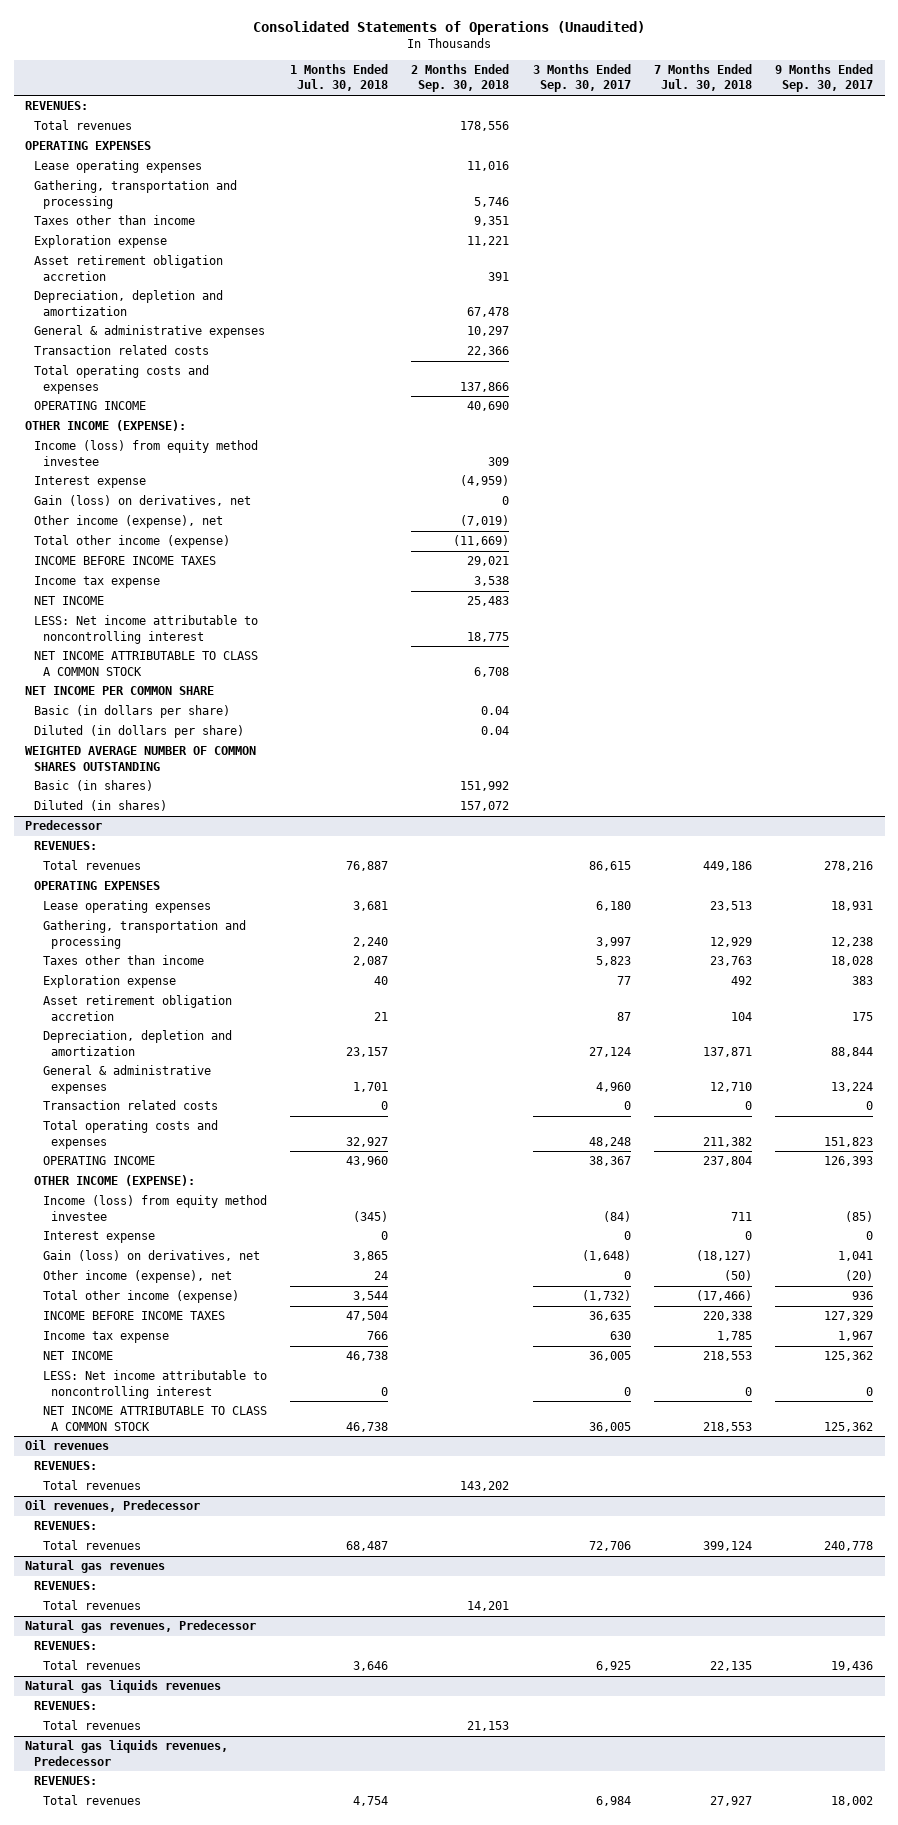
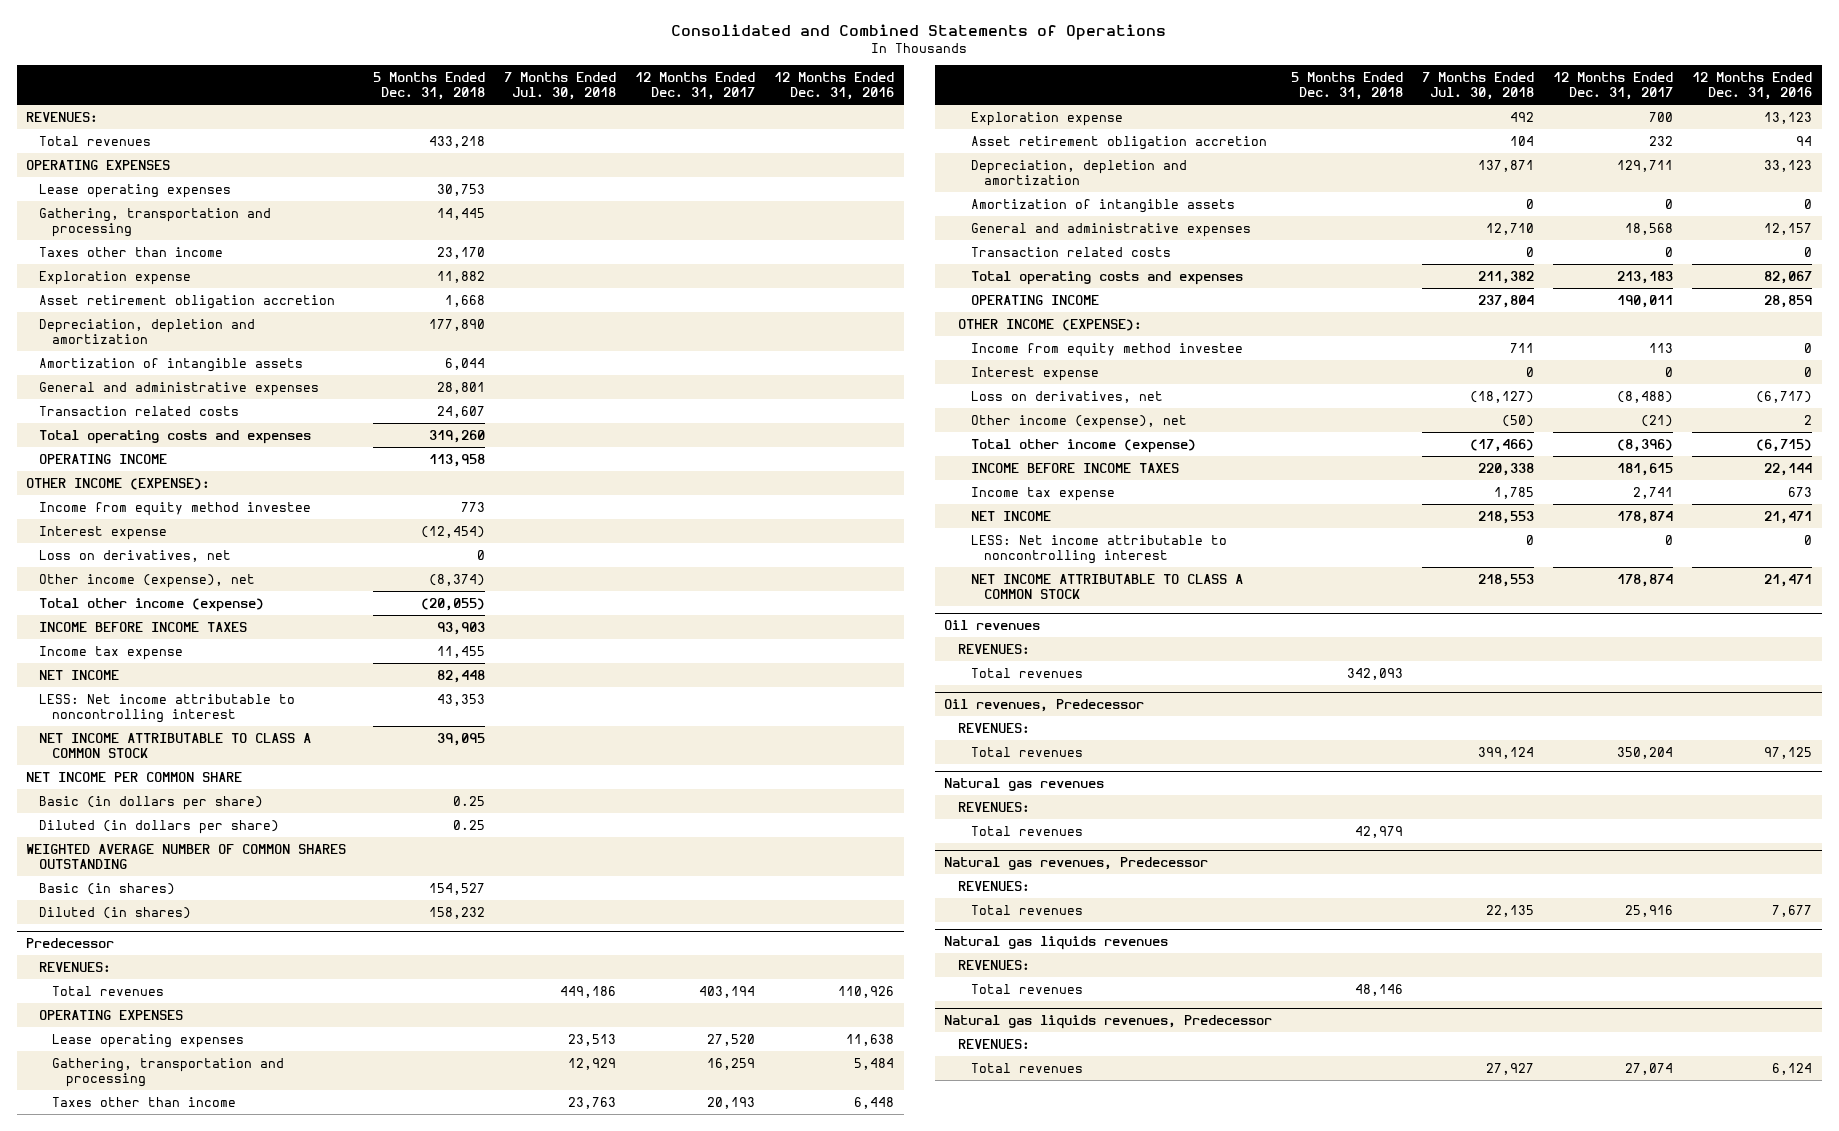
[253,20,646,35] Consolidated Statements of Operations (Unaudited) -> [671,24,1167,41] Consolidated and Combined Statements of Operations
[289,64,388,92] 1 Months Ended Jul. 30, 2018 -> none
[411,64,510,93] 2 Months Ended Sep. 30, 2018 -> none
[532,64,631,93] 3 Months Ended Sep. 30, 2017 -> none
[775,64,874,93] 9 Months Ended Sep. 30, 2017 -> none
none -> [373,72,486,100] 5 Months Ended Dec. 31, 2018
none -> [635,72,756,100] 12 Months Ended Dec. 31, 2017
none -> [774,72,895,100] 12 Months Ended Dec. 31, 2016
none -> [39,357,304,372] Amortization of intangible assets
[33,325,265,339] General & administrative expenses -> [39,381,320,396] General and administrative expenses
[33,440,258,466] Income (loss) from equity method investee -> [39,501,312,516] Income from equity method investee
[33,495,251,507] Gain (loss) on derivatives, net -> [39,549,232,562] Loss on derivatives, net
none -> [970,198,1235,213] Amortization of intangible assets
[42,1065,211,1094] General & administrative expenses -> [970,222,1251,237] General and administrative expenses
[42,1195,267,1221] Income (loss) from equity method investee -> [970,342,1243,357] Income from equity method investee
[42,1250,260,1262] Gain (loss) on derivatives, net -> [970,390,1163,403] Loss on derivatives, net

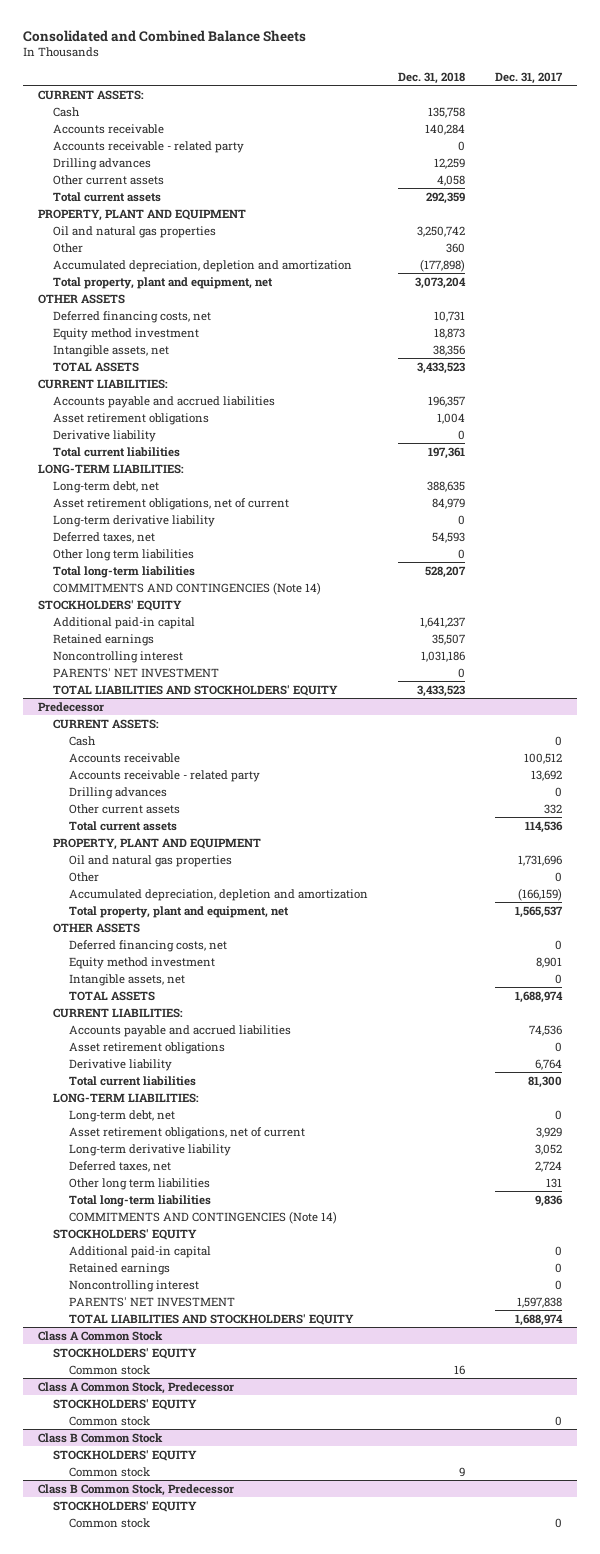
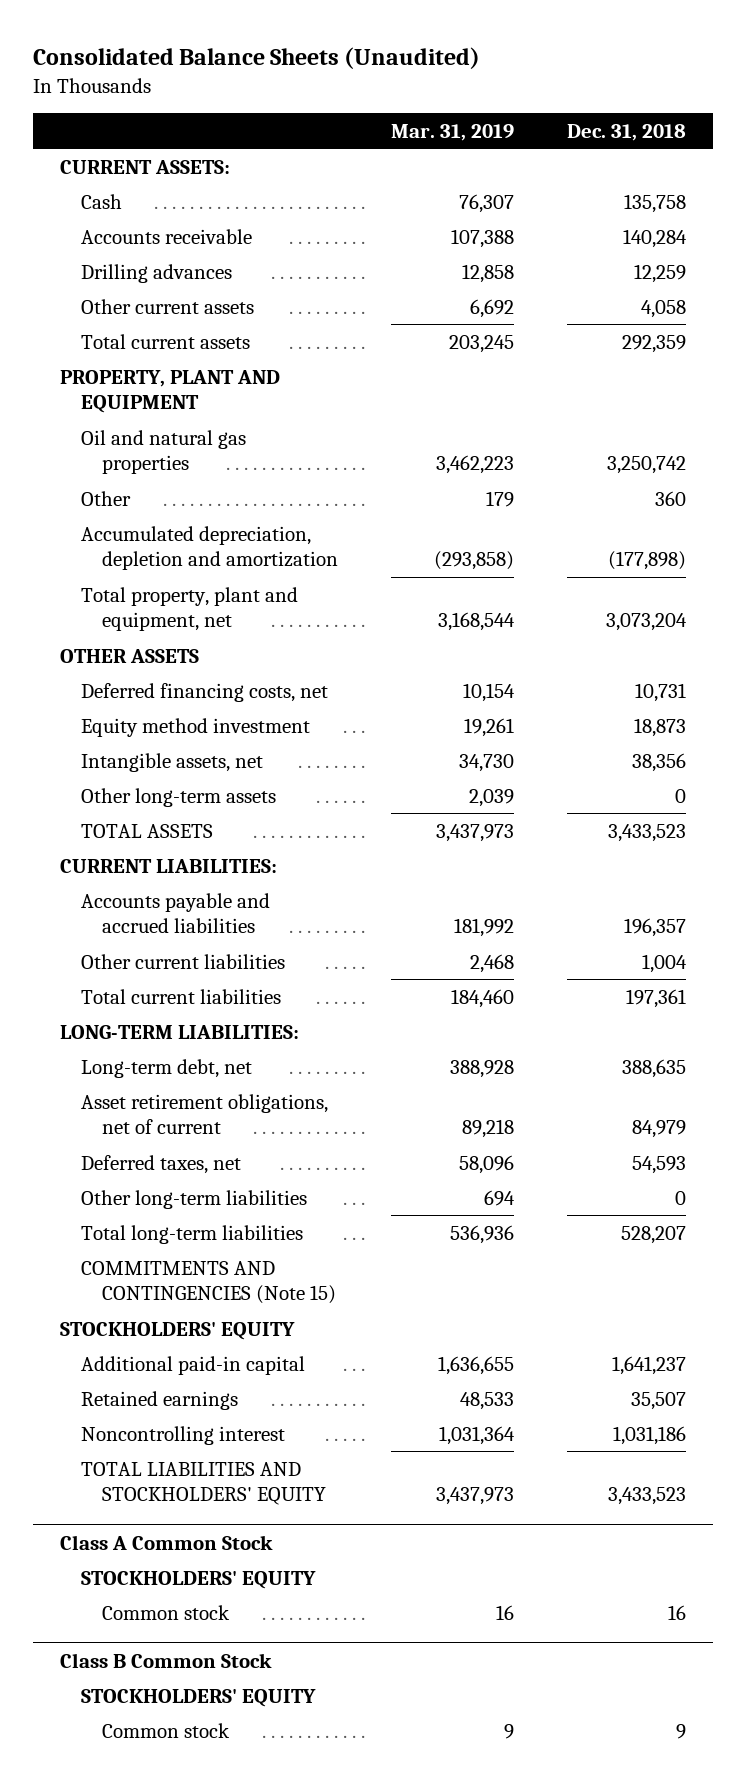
[22,29,306,42] Consolidated and Combined Balance Sheets -> [33,47,481,70] Consolidated Balance Sheets (Unaudited)
[495,71,564,84] Dec. 31, 2017 -> none
none -> [391,123,515,141] Mar. 31, 2019
[53,140,245,153] Accounts receivable - related party -> none
none -> [81,787,277,807] Other long-term assets
[53,412,210,425] Asset retirement obligations -> none
[53,429,157,442] Derivative liability -> none
none -> [81,953,286,969] Other current liabilities
[53,514,216,527] Long-term derivative liability -> none
[53,548,195,561] Other long term liabilities -> [81,1189,308,1209] Other long-term liabilities
[53,581,322,595] COMMITMENTS AND CONTINGENCIES (Note 14) -> [81,1260,337,1305] COMMITMENTS AND CONTINGENCIES (Note 15)
[53,667,220,678] PARENTS' NET INVESTMENT -> none
[37,701,104,712] Predecessor -> none
[53,718,160,729] CURRENT ASSETS: -> none
[68,735,96,746] Cash -> none
[68,752,180,763] Accounts receivable -> none
[68,769,260,782] Accounts receivable - related party -> none
[68,786,167,799] Drilling advances -> none
[68,803,180,814] Other current assets -> none
[68,820,177,831] Total current assets -> none
[53,837,262,850] PROPERTY, PLANT AND EQUIPMENT -> none
[68,854,232,867] Oil and natural gas properties -> none
[68,871,99,882] Other -> none
[68,888,368,901] Accumulated depreciation, depletion and amortization -> none
[68,905,289,918] Total property, plant and equipment, net -> none
[53,922,141,933] OTHER ASSETS -> none
[68,939,227,952] Deferred financing costs, net -> none
[68,956,215,969] Equity method investment -> none
[68,973,185,986] Intangible assets, net -> none
[68,990,155,1001] TOTAL ASSETS -> none
[53,1007,184,1018] CURRENT LIABILITIES: -> none
[68,1024,291,1037] Accounts payable and accrued liabilities -> none
[68,1041,225,1054] Asset retirement obligations -> none
[68,1058,172,1071] Derivative liability -> none
[68,1075,196,1086] Total current liabilities -> none
[53,1092,200,1103] LONG-TERM LIABILITIES: -> none
[68,1109,175,1122] Long-term debt, net -> none
[68,1126,305,1139] Asset retirement obligations, net of current -> none
[68,1143,231,1156] Long-term derivative liability -> none
[68,1160,171,1172] Deferred taxes, net -> none
[68,1177,210,1190] Other long term liabilities -> none
[68,1194,211,1207] Total long-term liabilities -> none
[68,1210,337,1224] COMMITMENTS AND CONTINGENCIES (Note 14) -> none
[53,1228,198,1240] STOCKHOLDERS' EQUITY -> none
[68,1245,211,1258] Additional paid-in capital -> none
[68,1262,170,1275] Retained earnings -> none
[68,1279,199,1292] Noncontrolling interest -> none
[68,1296,235,1307] PARENTS' NET INVESTMENT -> none
[68,1313,354,1325] TOTAL LIABILITIES AND STOCKHOLDERS' EQUITY -> none
[37,1381,234,1394] Class A Common Stock, Predecessor -> none
[53,1398,198,1410] STOCKHOLDERS' EQUITY -> none
[68,1415,150,1426] Common stock -> none
[37,1483,234,1496] Class B Common Stock, Predecessor -> none
[53,1500,198,1512] STOCKHOLDERS' EQUITY -> none
[68,1517,150,1528] Common stock -> none

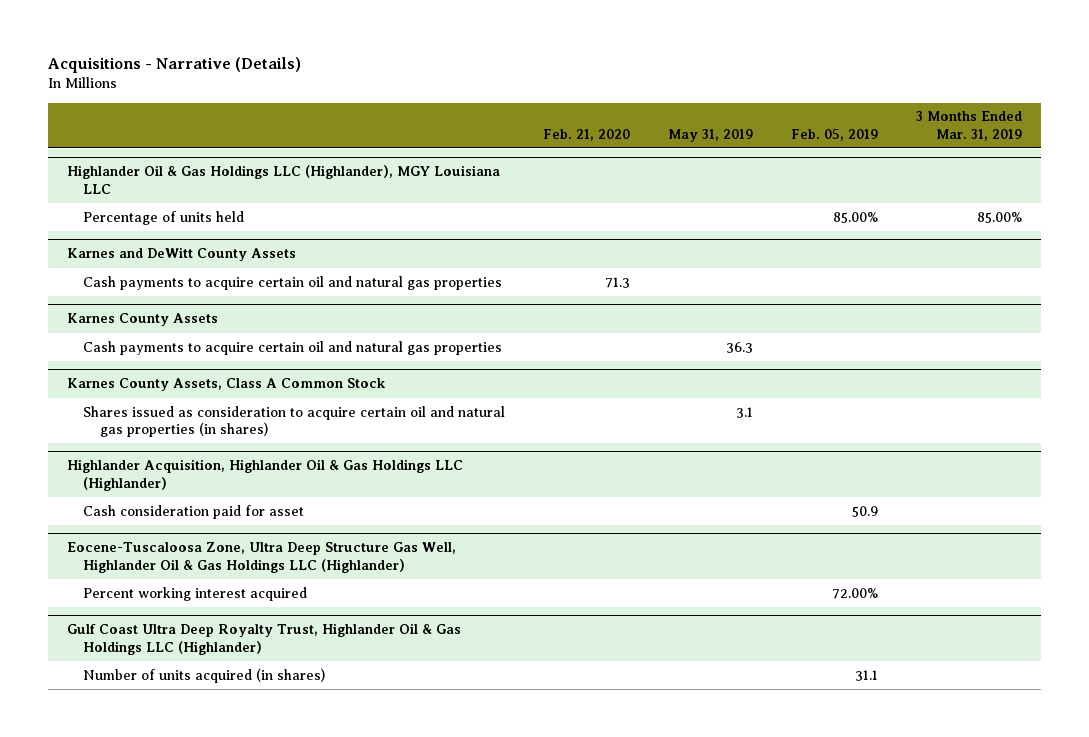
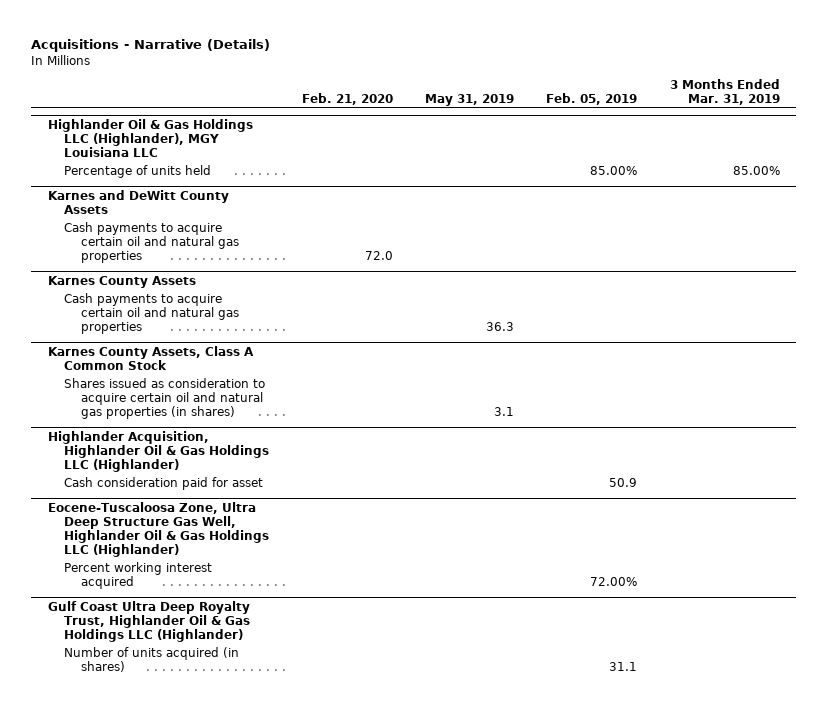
[605,276,631,288] 71.3 -> [364,251,393,261] 72.0

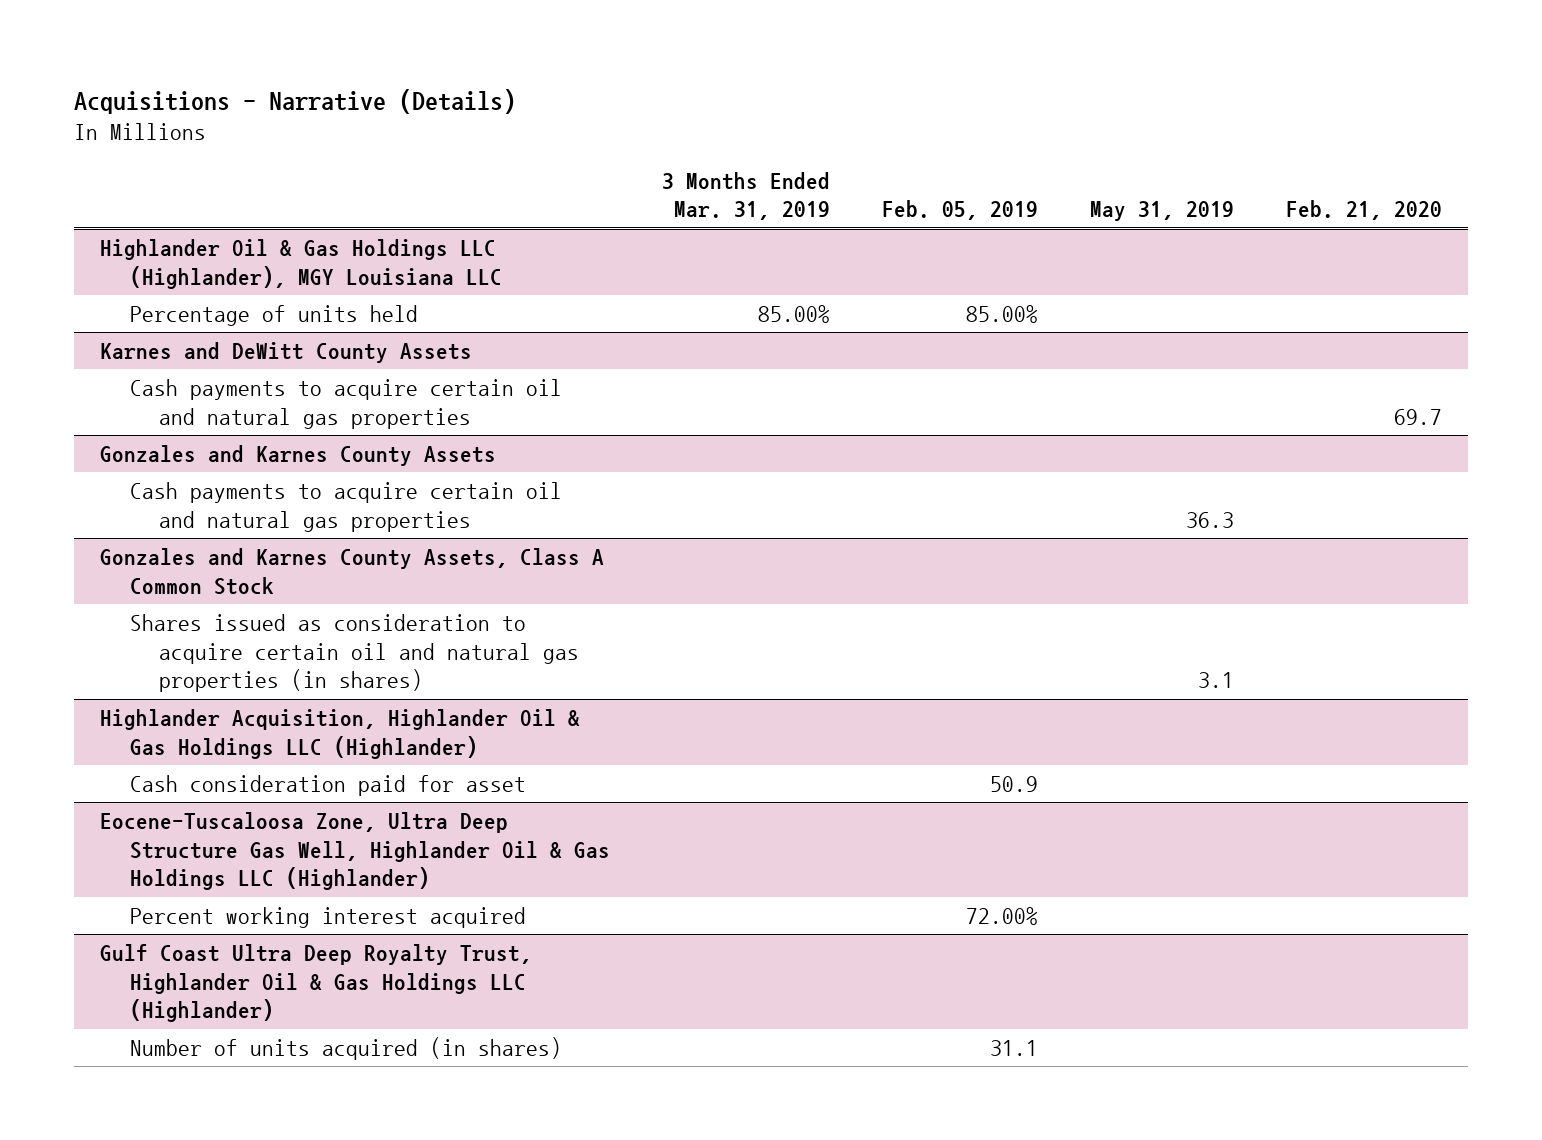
[364,251,393,261] 72.0 -> [1393,408,1442,425] 69.7
[47,276,196,289] Karnes County Assets -> [100,444,497,466] Gonzales and Karnes County Assets
[47,346,254,371] Karnes County Assets, Class A Common Stock -> [100,547,605,595] Gonzales and Karnes County Assets, Class A Common Stock

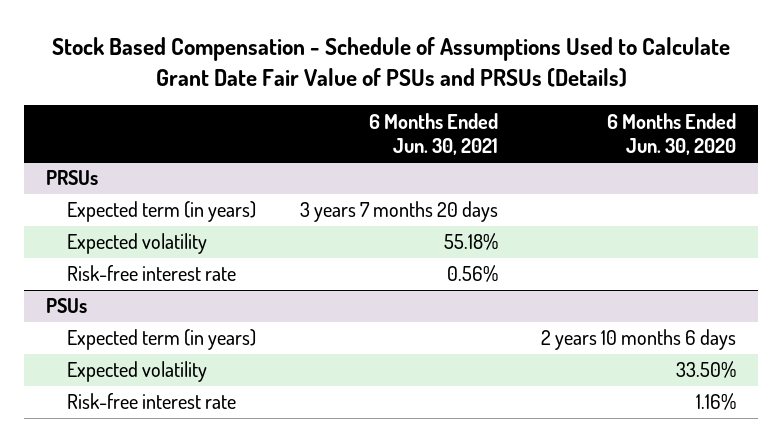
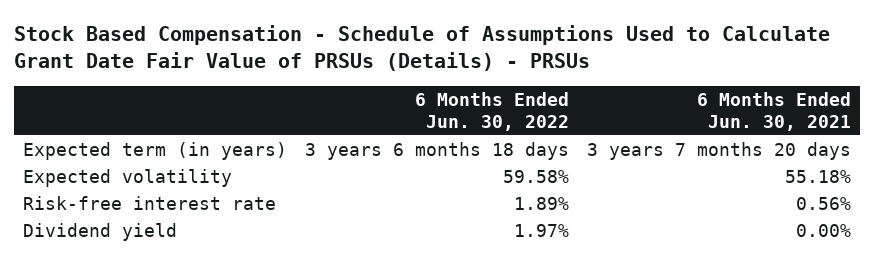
[52,36,731,87] Stock Based Compensation - Schedule of Assumptions Used to Calculate Grant Date Fair Value of PSUs and PRSUs (Details) -> [14,25,831,72] Stock Based Compensation - Schedule of Assumptions Used to Calculate Grant Date Fair Value of PRSUs (Details) - PRSUs
[607,112,737,155] 6 Months Ended Jun. 30, 2020 -> none
none -> [415,91,570,131] 6 Months Ended Jun. 30, 2022
[45,170,98,186] PRSUs -> none
[45,298,87,314] PSUs -> none
[67,329,257,351] Expected term (in years) -> none
[67,361,208,383] Expected volatility -> none
[67,393,237,410] Risk-free interest rate -> none
none -> [23,223,178,242] Dividend yield

